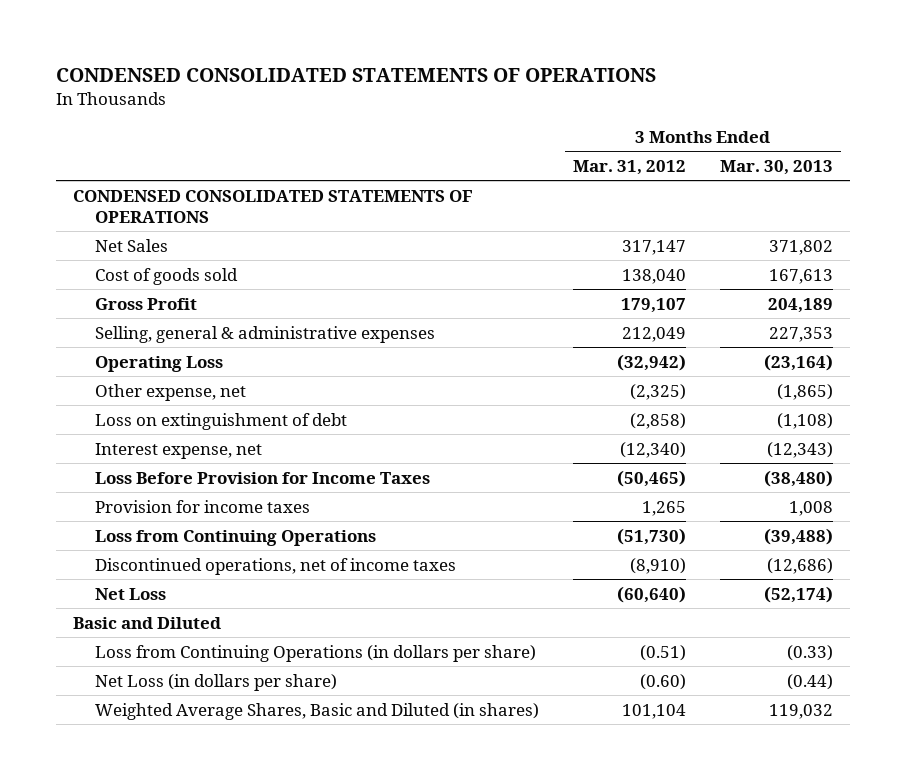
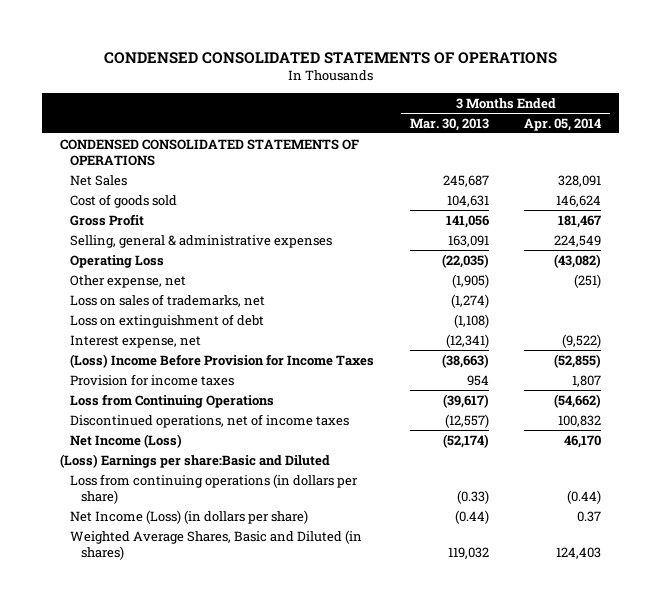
[573,159,687,175] Mar. 31, 2012 -> none
none -> [524,117,602,131] Apr. 05, 2014
[768,239,833,255] 371,802 -> [442,174,489,187] 245,687
[768,268,833,284] 167,613 -> [446,194,489,207] 104,631
[767,297,833,313] 204,189 -> [445,214,489,228] 141,056
[768,326,833,342] 227,353 -> [447,234,489,247] 163,091
[763,353,833,371] (23,164) -> [441,253,489,268] (22,035)
[776,383,833,400] (1,865) -> [451,273,489,288] (1,905)
none -> [70,293,266,307] Loss on sales of trademarks, net
[766,441,833,458] (12,343) -> [445,333,489,348] (12,341)
[95,471,431,484] Loss Before Provision for Income Taxes -> [70,353,375,368] (Loss) Income Before Provision for Income Taxes
[763,469,833,487] (38,480) -> [441,353,489,368] (38,663)
[788,500,833,516] 1,008 -> [466,374,489,386] 954
[763,527,833,545] (39,488) -> [442,393,489,408] (39,617)
[766,557,833,574] (12,686) -> [444,413,489,428] (12,557)
[95,587,167,600] Net Loss -> [70,433,183,448] Net Income (Loss)
[72,616,221,629] Basic and Diluted -> [60,453,331,468] (Loss) Earnings per share:Basic and Diluted
[95,644,537,662] Loss from Continuing Operations (in dollars per share) -> [70,473,359,504] Loss from continuing operations (in dollars per share)
[95,673,338,691] Net Loss (in dollars per share) -> [70,509,309,524] Net Income (Loss) (in dollars per share)

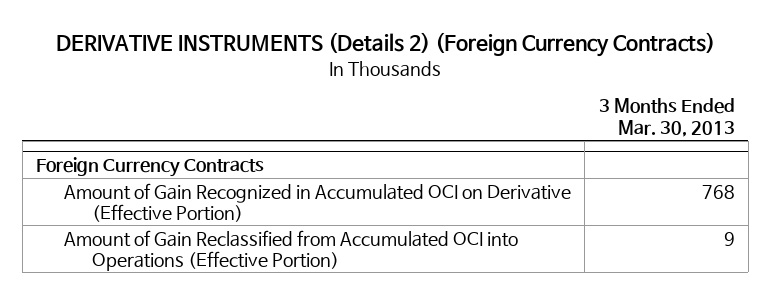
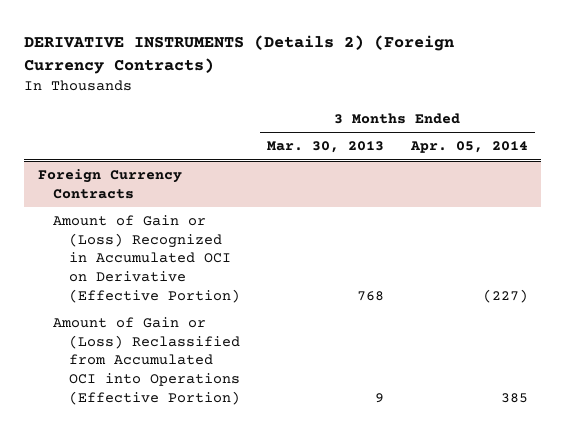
none -> [409,141,528,154] Apr. 05, 2014
[64,182,572,222] Amount of Gain Recognized in Accumulated OCI on Derivative (Effective Portion) -> [53,215,240,303] Amount of Gain or (Loss) Recognized in Accumulated OCI on Derivative (Effective Portion)
[64,229,519,271] Amount of Gain Reclassified from Accumulated OCI into Operations (Effective Portion) -> [53,317,240,405] Amount of Gain or (Loss) Reclassified from Accumulated OCI into Operations (Effective Portion)

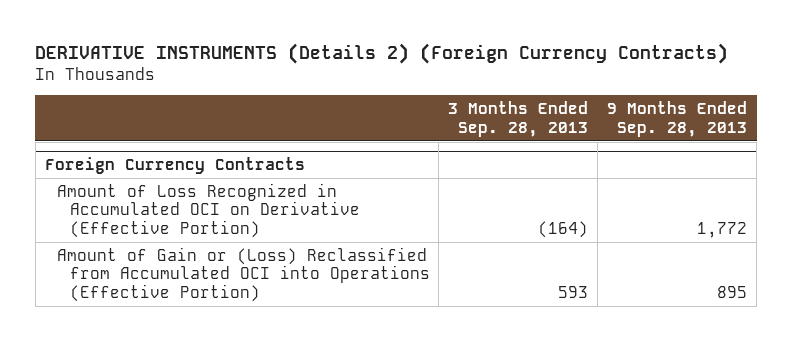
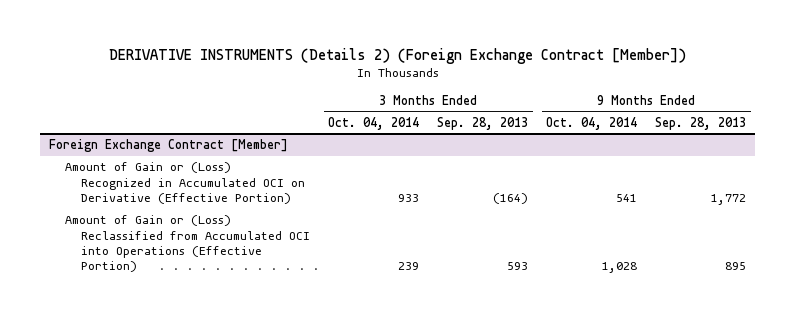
[35,43,729,65] DERIVATIVE INSTRUMENTS (Details 2) (Foreign Currency Contracts) -> [108,47,686,64] DERIVATIVE INSTRUMENTS (Details 2) (Foreign Exchange Contract [Member])
none -> [328,116,420,130] Oct. 04, 2014
none -> [546,116,638,130] Oct. 04, 2014
[44,157,305,175] Foreign Currency Contracts -> none
none -> [49,139,289,153] Foreign Exchange Contract [Member]
[57,182,360,238] Amount of Loss Recognized in Accumulated OCI on Derivative (Effective Portion) -> [65,162,306,205] Amount of Gain or (Loss) Recognized in Accumulated OCI on Derivative (Effective Portion)

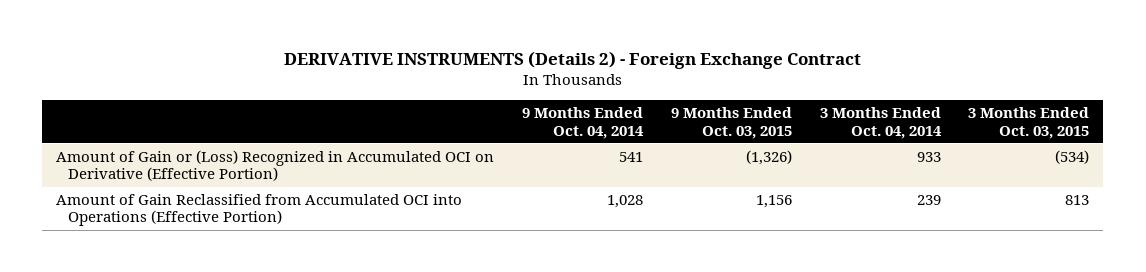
[108,47,686,64] DERIVATIVE INSTRUMENTS (Details 2) (Foreign Exchange Contract [Member]) -> [283,51,861,70] DERIVATIVE INSTRUMENTS (Details 2) - Foreign Exchange Contract
[437,116,529,130] Sep. 28, 2013 -> none
[655,116,747,130] Sep. 28, 2013 -> none
none -> [670,106,792,139] 9 Months Ended Oct. 03, 2015
none -> [968,106,1090,139] 3 Months Ended Oct. 03, 2015
[49,139,289,153] Foreign Exchange Contract [Member] -> none
[65,215,311,273] Amount of Gain or (Loss) Reclassified from Accumulated OCI into Operations (Effective Portion) -> [56,193,463,227] Amount of Gain Reclassified from Accumulated OCI into Operations (Effective Portion)

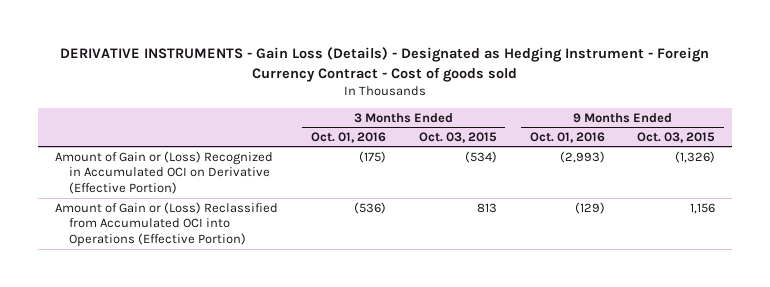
[283,51,861,70] DERIVATIVE INSTRUMENTS (Details 2) - Foreign Exchange Contract -> [60,47,710,82] DERIVATIVE INSTRUMENTS - Gain Loss (Details) - Designated as Hedging Instrument - Foreign Currency Contract - Cost of goods sold
[522,106,645,139] 9 Months Ended Oct. 04, 2014 -> none
[819,106,942,139] 3 Months Ended Oct. 04, 2014 -> none
none -> [310,131,386,143] Oct. 01, 2016
none -> [529,131,605,143] Oct. 01, 2016
[56,193,463,227] Amount of Gain Reclassified from Accumulated OCI into Operations (Effective Portion) -> [54,201,278,248] Amount of Gain or (Loss) Reclassified from Accumulated OCI into Operations (Effective Portion)

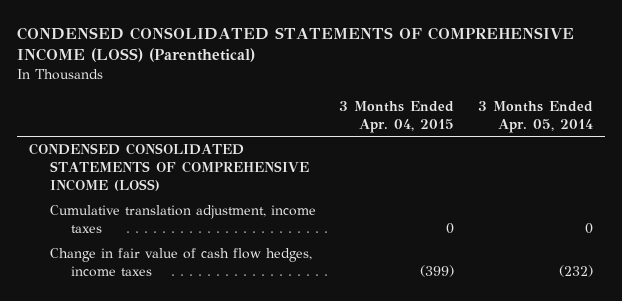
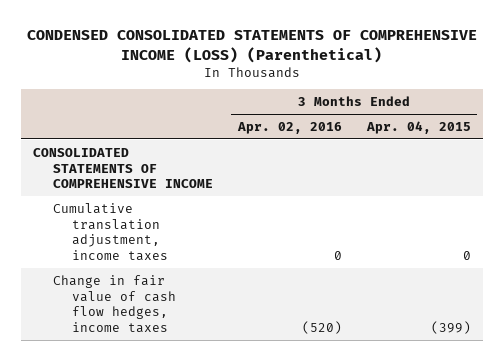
[477,100,593,133] 3 Months Ended Apr. 05, 2014 -> none
none -> [236,121,342,134] Apr. 02, 2016
[28,143,309,192] CONDENSED CONSOLIDATED STATEMENTS OF COMPREHENSIVE INCOME (LOSS) -> [33,147,213,189] CONSOLIDATED STATEMENTS OF COMPREHENSIVE INCOME

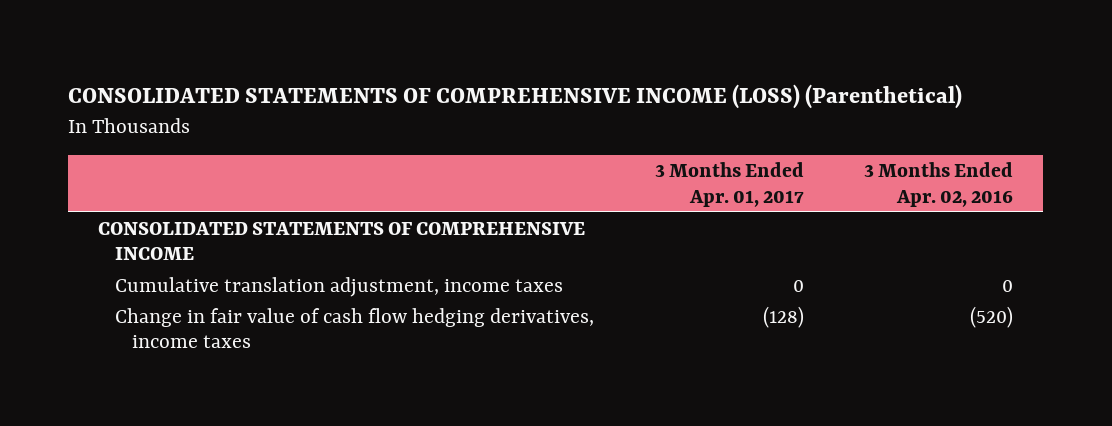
[27,30,478,63] CONDENSED CONSOLIDATED STATEMENTS OF COMPREHENSIVE INCOME (LOSS) (Parenthetical) -> [68,83,963,109] CONSOLIDATED STATEMENTS OF COMPREHENSIVE INCOME (LOSS) (Parenthetical)
[365,120,471,134] Apr. 04, 2015 -> none
none -> [654,161,804,207] 3 Months Ended Apr. 01, 2017
[52,274,176,333] Change in fair value of cash flow hedges, income taxes -> [115,307,595,349] Change in fair value of cash flow hedging derivatives, income taxes

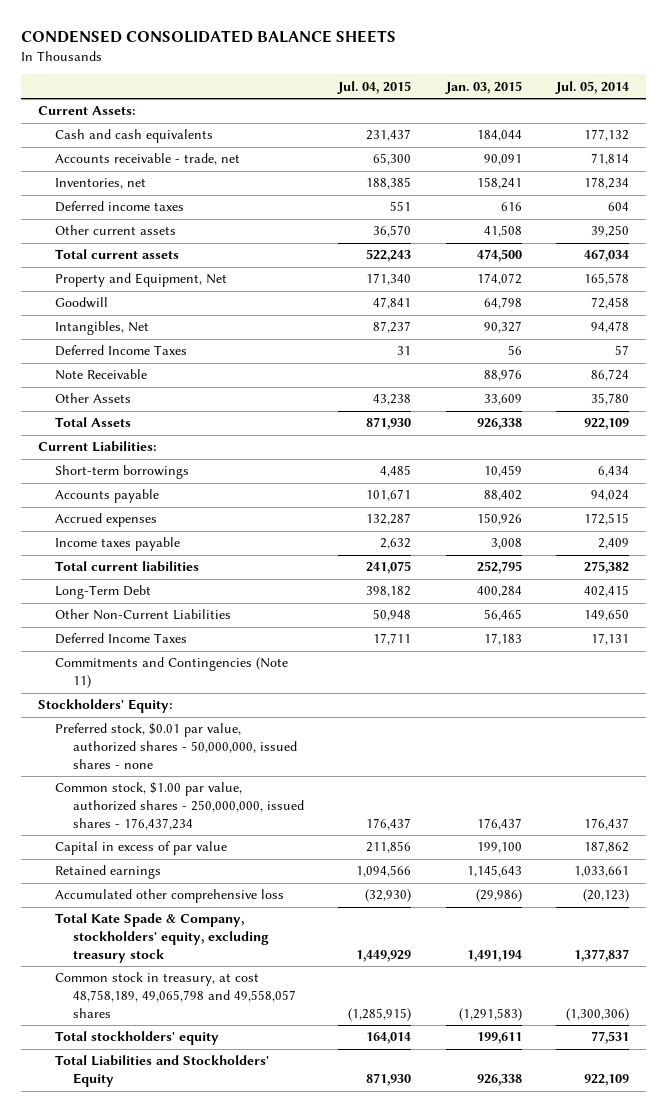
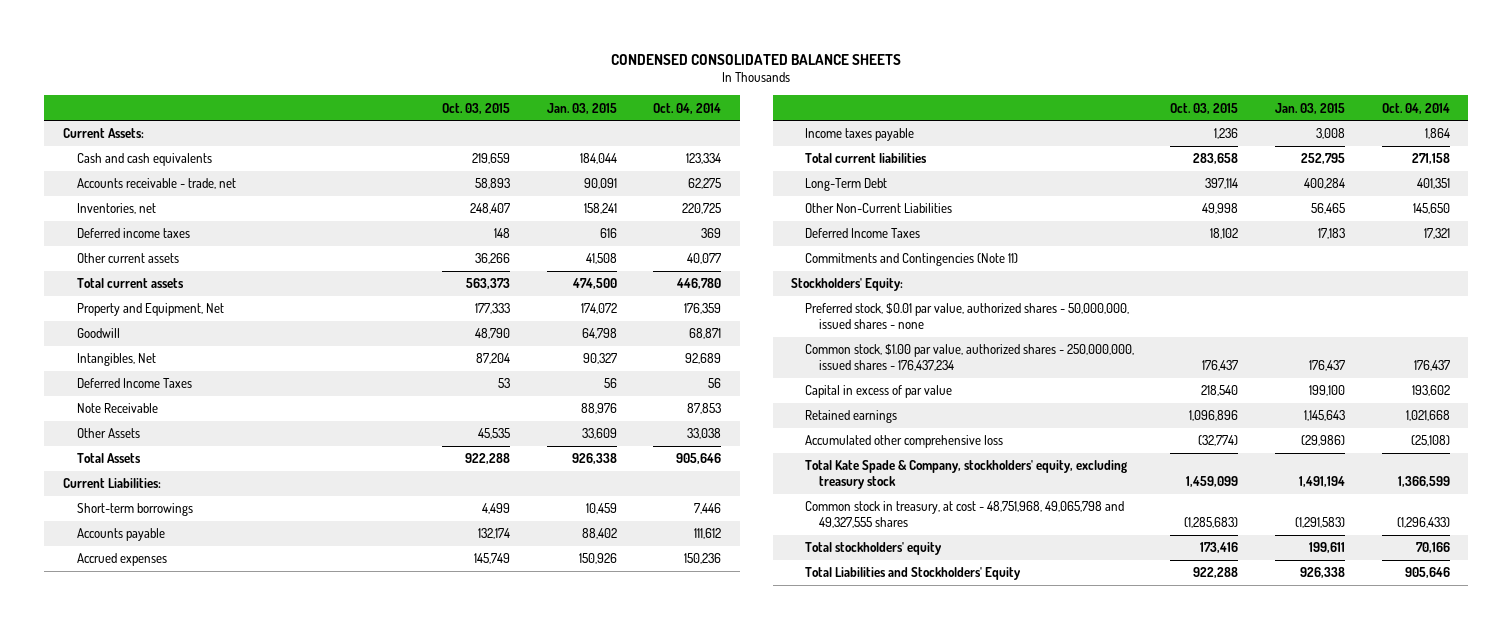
[337,80,412,94] Jul. 04, 2015 -> none
[554,80,629,94] Jul. 05, 2014 -> none
none -> [442,102,511,114] Oct. 03, 2015
none -> [653,102,722,114] Oct. 04, 2014
[55,972,296,1018] Common stock in treasury, at cost 48,758,189, 49,065,798 and 49,558,057 shares -> [804,501,1124,529] Common stock in treasury, at cost - 48,751,968, 49,065,798 and 49,327,555 shares

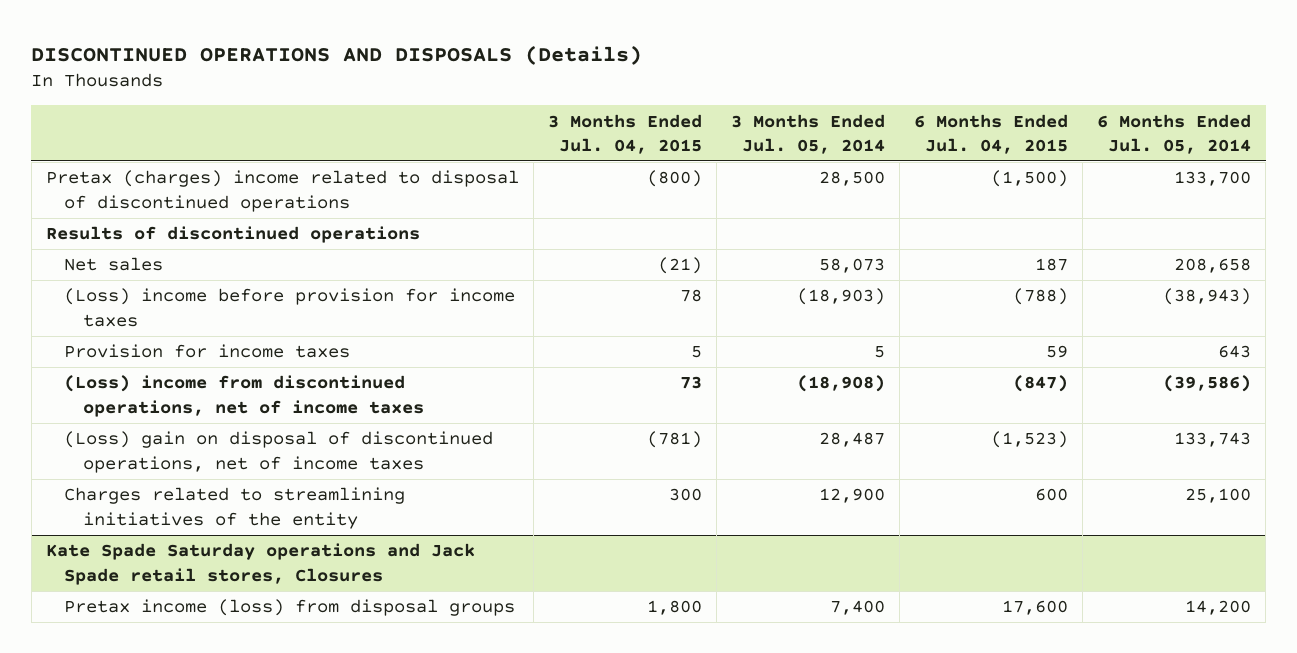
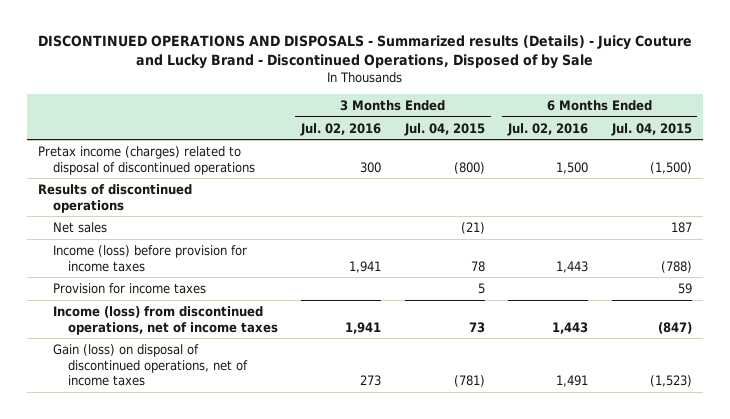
[31,44,643,65] DISCONTINUED OPERATIONS AND DISPOSALS (Details) -> [37,34,692,70] DISCONTINUED OPERATIONS AND DISPOSALS - Summarized results (Details) - Juicy Couture and Lucky Brand - Discontinued Operations, Disposed of by Sale
[730,113,885,154] 3 Months Ended Jul. 05, 2014 -> none
[1097,113,1252,154] 6 Months Ended Jul. 05, 2014 -> none
none -> [300,122,382,136] Jul. 02, 2016
none -> [507,122,589,136] Jul. 02, 2016
[45,170,519,212] Pretax (charges) income related to disposal of discontinued operations -> [38,145,256,175] Pretax income (charges) related to disposal of discontinued operations
[64,288,516,327] (Loss) income before provision for income taxes -> [53,244,248,272] Income (loss) before provision for income taxes
[64,487,406,529] Charges related to streamlining initiatives of the entity -> none
[45,543,475,585] Kate Spade Saturday operations and Jack Spade retail stores, Closures -> none
[64,599,516,617] Pretax income (loss) from disposal groups -> none
[64,375,424,417] (Loss) income from discontinued operations, net of income taxes -> [53,305,278,335] Income (loss) from discontinued operations, net of income taxes
[64,431,494,473] (Loss) gain on disposal of discontinued operations, net of income taxes -> [53,343,248,387] Gain (loss) on disposal of discontinued operations, net of income taxes

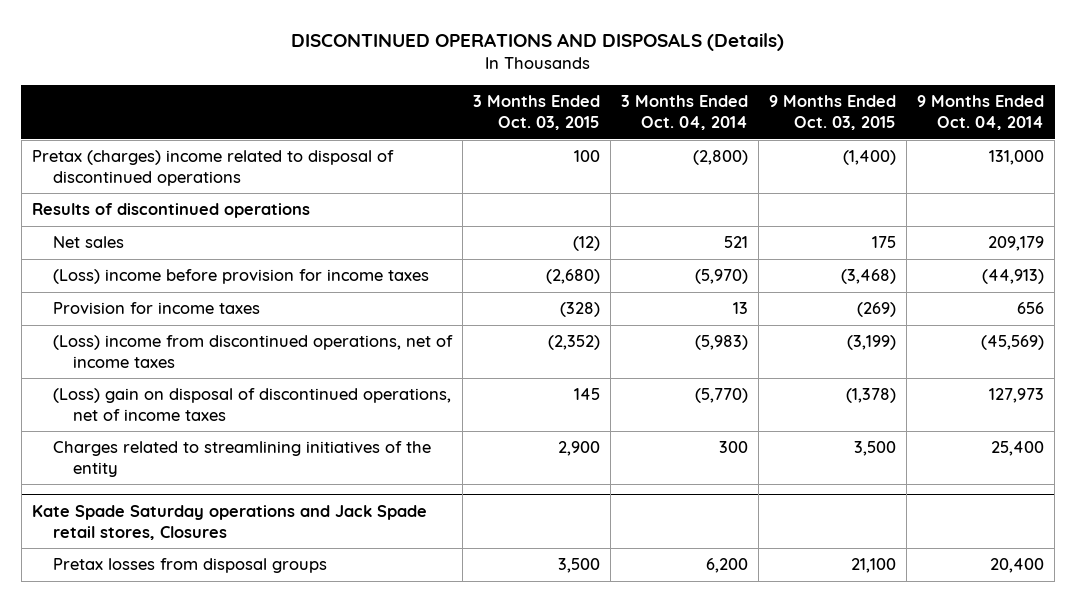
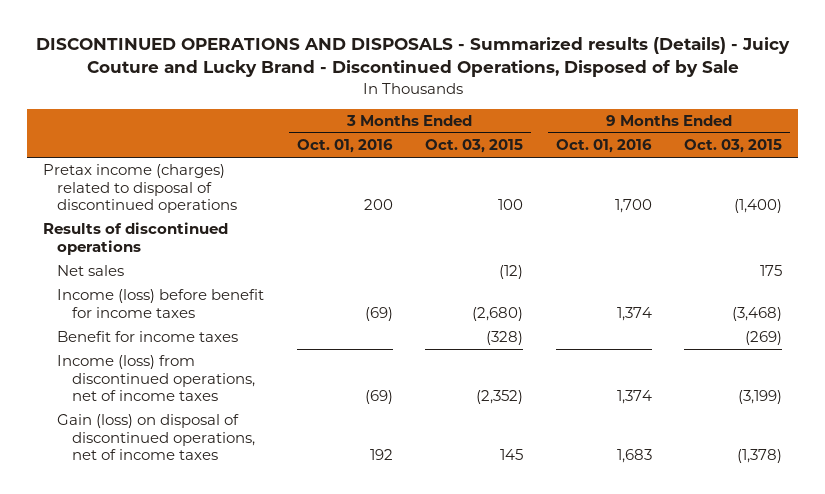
[290,32,784,51] DISCONTINUED OPERATIONS AND DISPOSALS (Details) -> [35,37,790,78] DISCONTINUED OPERATIONS AND DISPOSALS - Summarized results (Details) - Juicy Couture and Lucky Brand - Discontinued Operations, Disposed of by Sale
[620,95,748,131] 3 Months Ended Oct. 04, 2014 -> none
[916,95,1044,131] 9 Months Ended Oct. 04, 2014 -> none
none -> [296,139,393,154] Oct. 01, 2016
none -> [555,139,652,154] Oct. 01, 2016
[31,150,394,187] Pretax (charges) income related to disposal of discontinued operations -> [43,164,238,214] Pretax income (charges) related to disposal of discontinued operations
[52,441,431,478] Charges related to streamlining initiatives of the entity -> none
[31,504,427,540] Kate Spade Saturday operations and Jack Spade retail stores, Closures -> none
[52,558,327,574] Pretax losses from disposal groups -> none
[52,269,429,285] (Loss) income before provision for income taxes -> [57,289,265,318] Income (loss) before benefit for income taxes
[52,302,260,315] Provision for income taxes -> [57,331,239,343] Benefit for income taxes
[52,335,453,369] (Loss) income from discontinued operations, net of income taxes -> [57,355,255,402] Income (loss) from discontinued operations, net of income taxes
[52,388,451,422] (Loss) gain on disposal of discontinued operations, net of income taxes -> [57,414,255,461] Gain (loss) on disposal of discontinued operations, net of income taxes

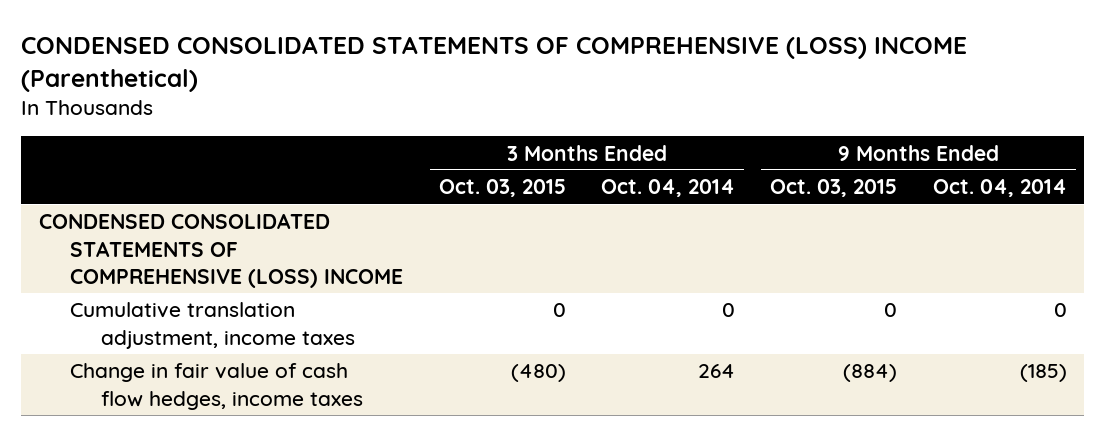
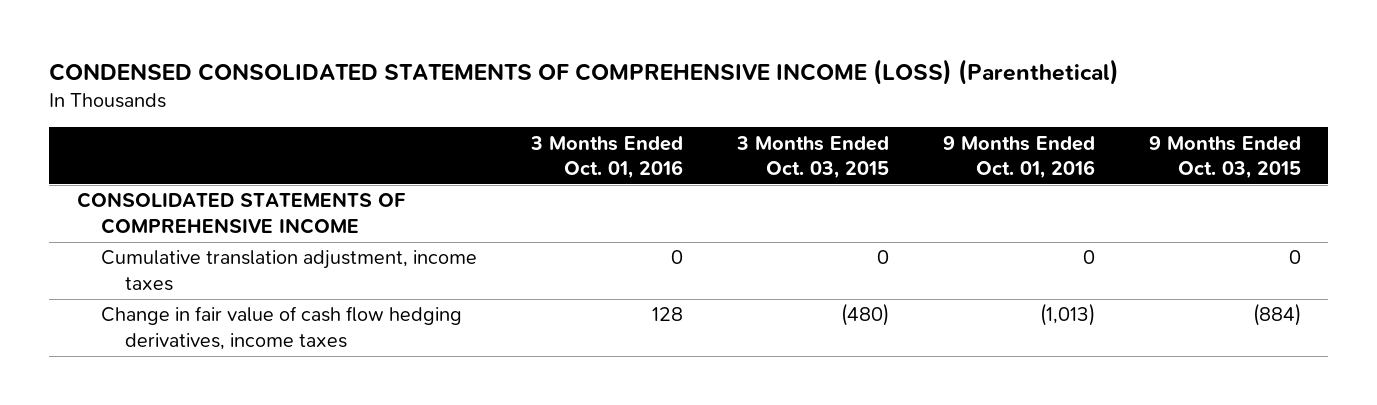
[21,36,968,92] CONDENSED CONSOLIDATED STATEMENTS OF COMPREHENSIVE (LOSS) INCOME (Parenthetical) -> [49,59,1120,86] CONDENSED CONSOLIDATED STATEMENTS OF COMPREHENSIVE INCOME (LOSS) (Parenthetical)
[600,179,735,198] Oct. 04, 2014 -> none
[932,179,1067,198] Oct. 04, 2014 -> none
none -> [529,135,683,180] 3 Months Ended Oct. 01, 2016
none -> [942,135,1095,180] 9 Months Ended Oct. 01, 2016
[38,213,404,288] CONDENSED CONSOLIDATED STATEMENTS OF COMPREHENSIVE (LOSS) INCOME -> [76,192,406,234] CONSOLIDATED STATEMENTS OF COMPREHENSIVE INCOME
[70,363,364,410] Change in fair value of cash flow hedges, income taxes -> [100,306,462,350] Change in fair value of cash flow hedging derivatives, income taxes

